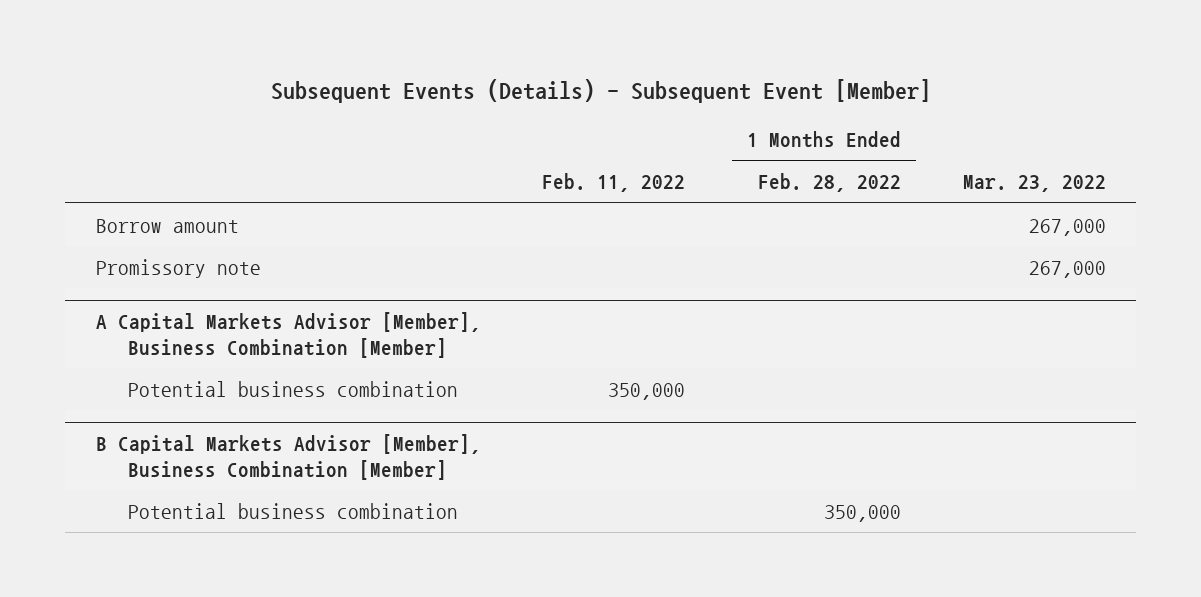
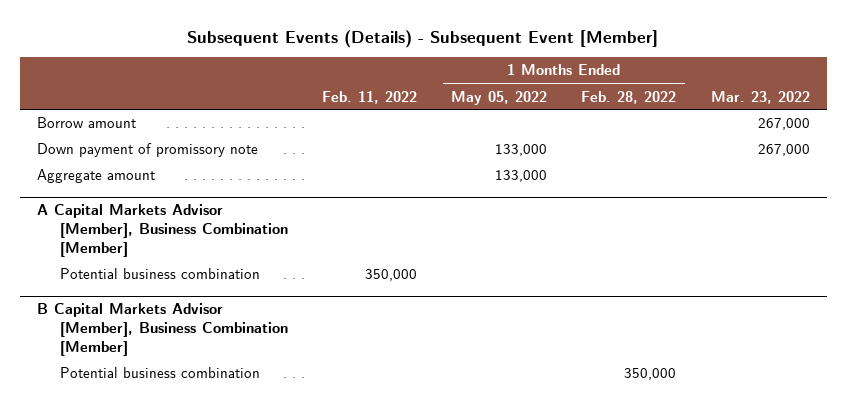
none -> [451,90,548,105] May 05, 2022
[95,258,261,278] Promissory note -> [37,143,259,158] Down payment of promissory note
none -> [37,169,156,184] Aggregate amount

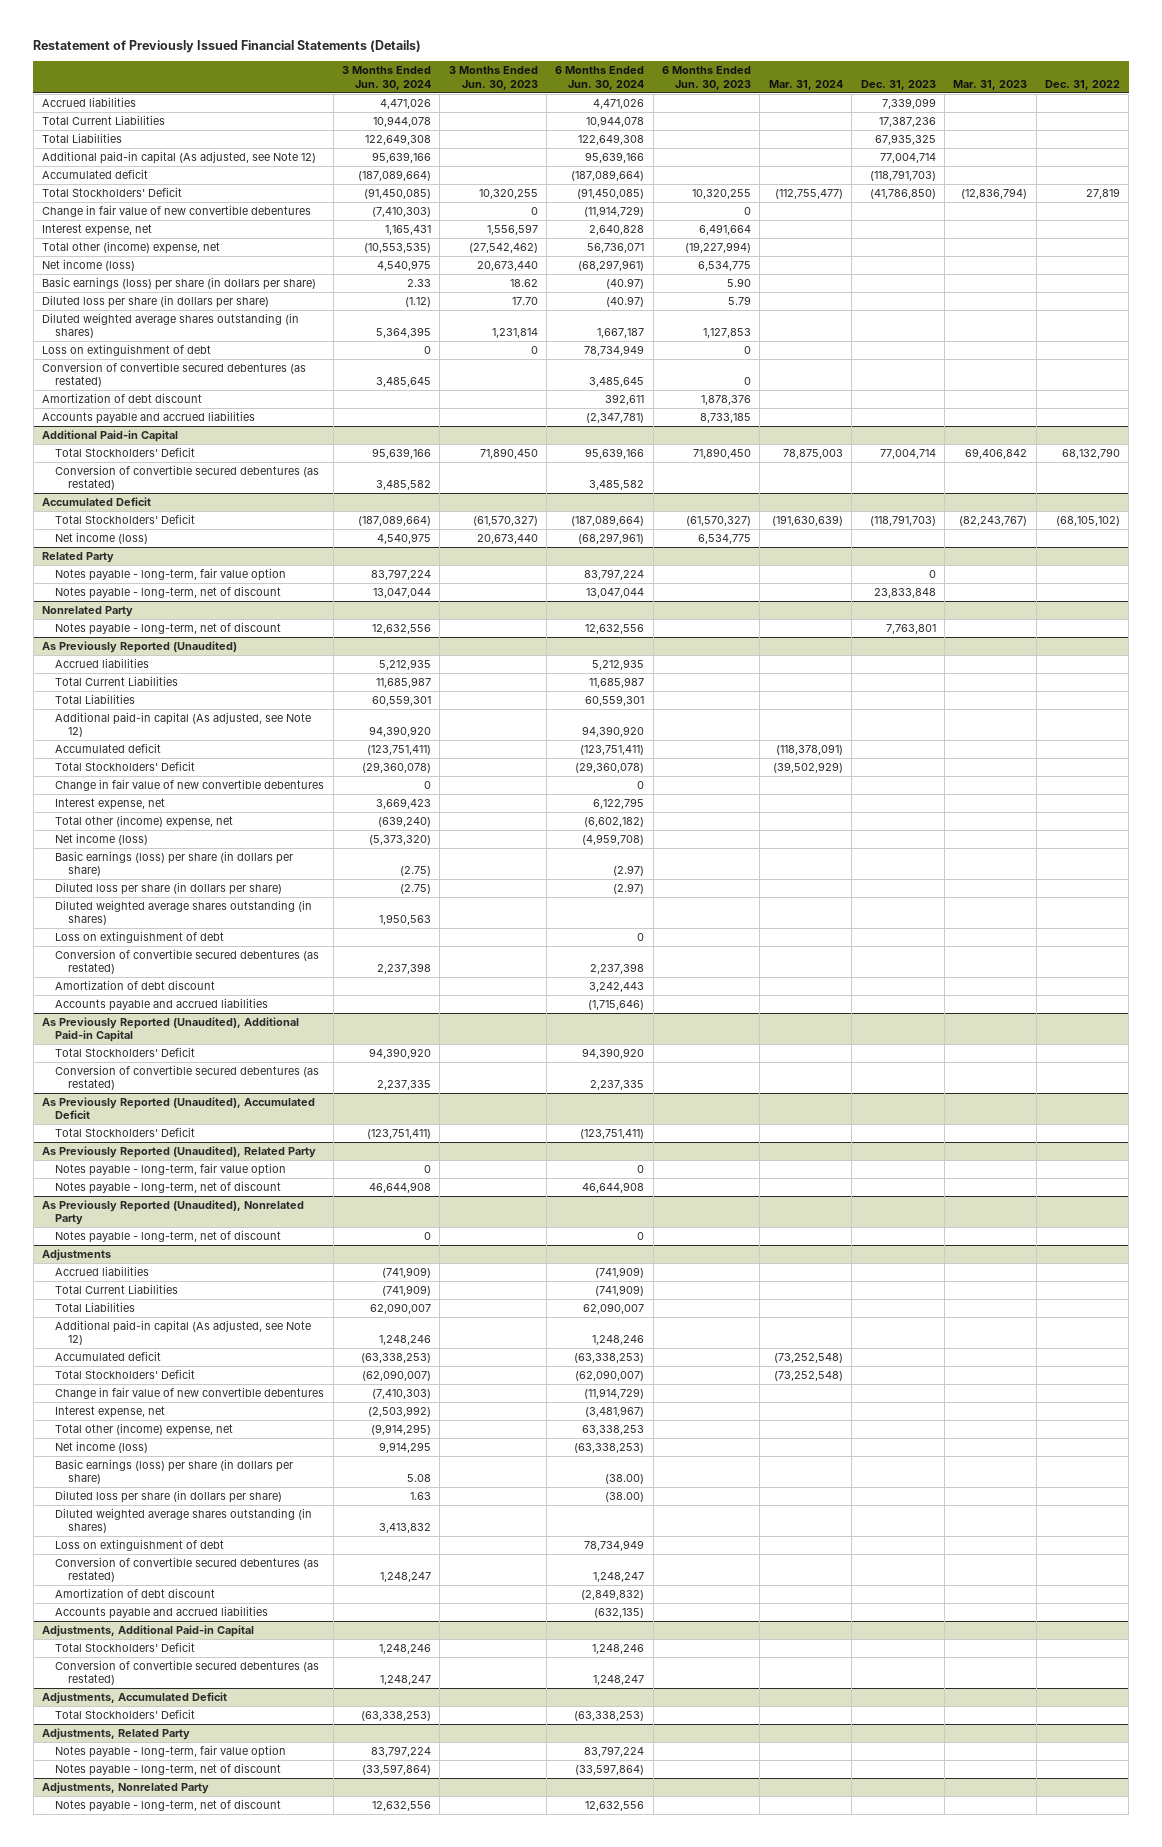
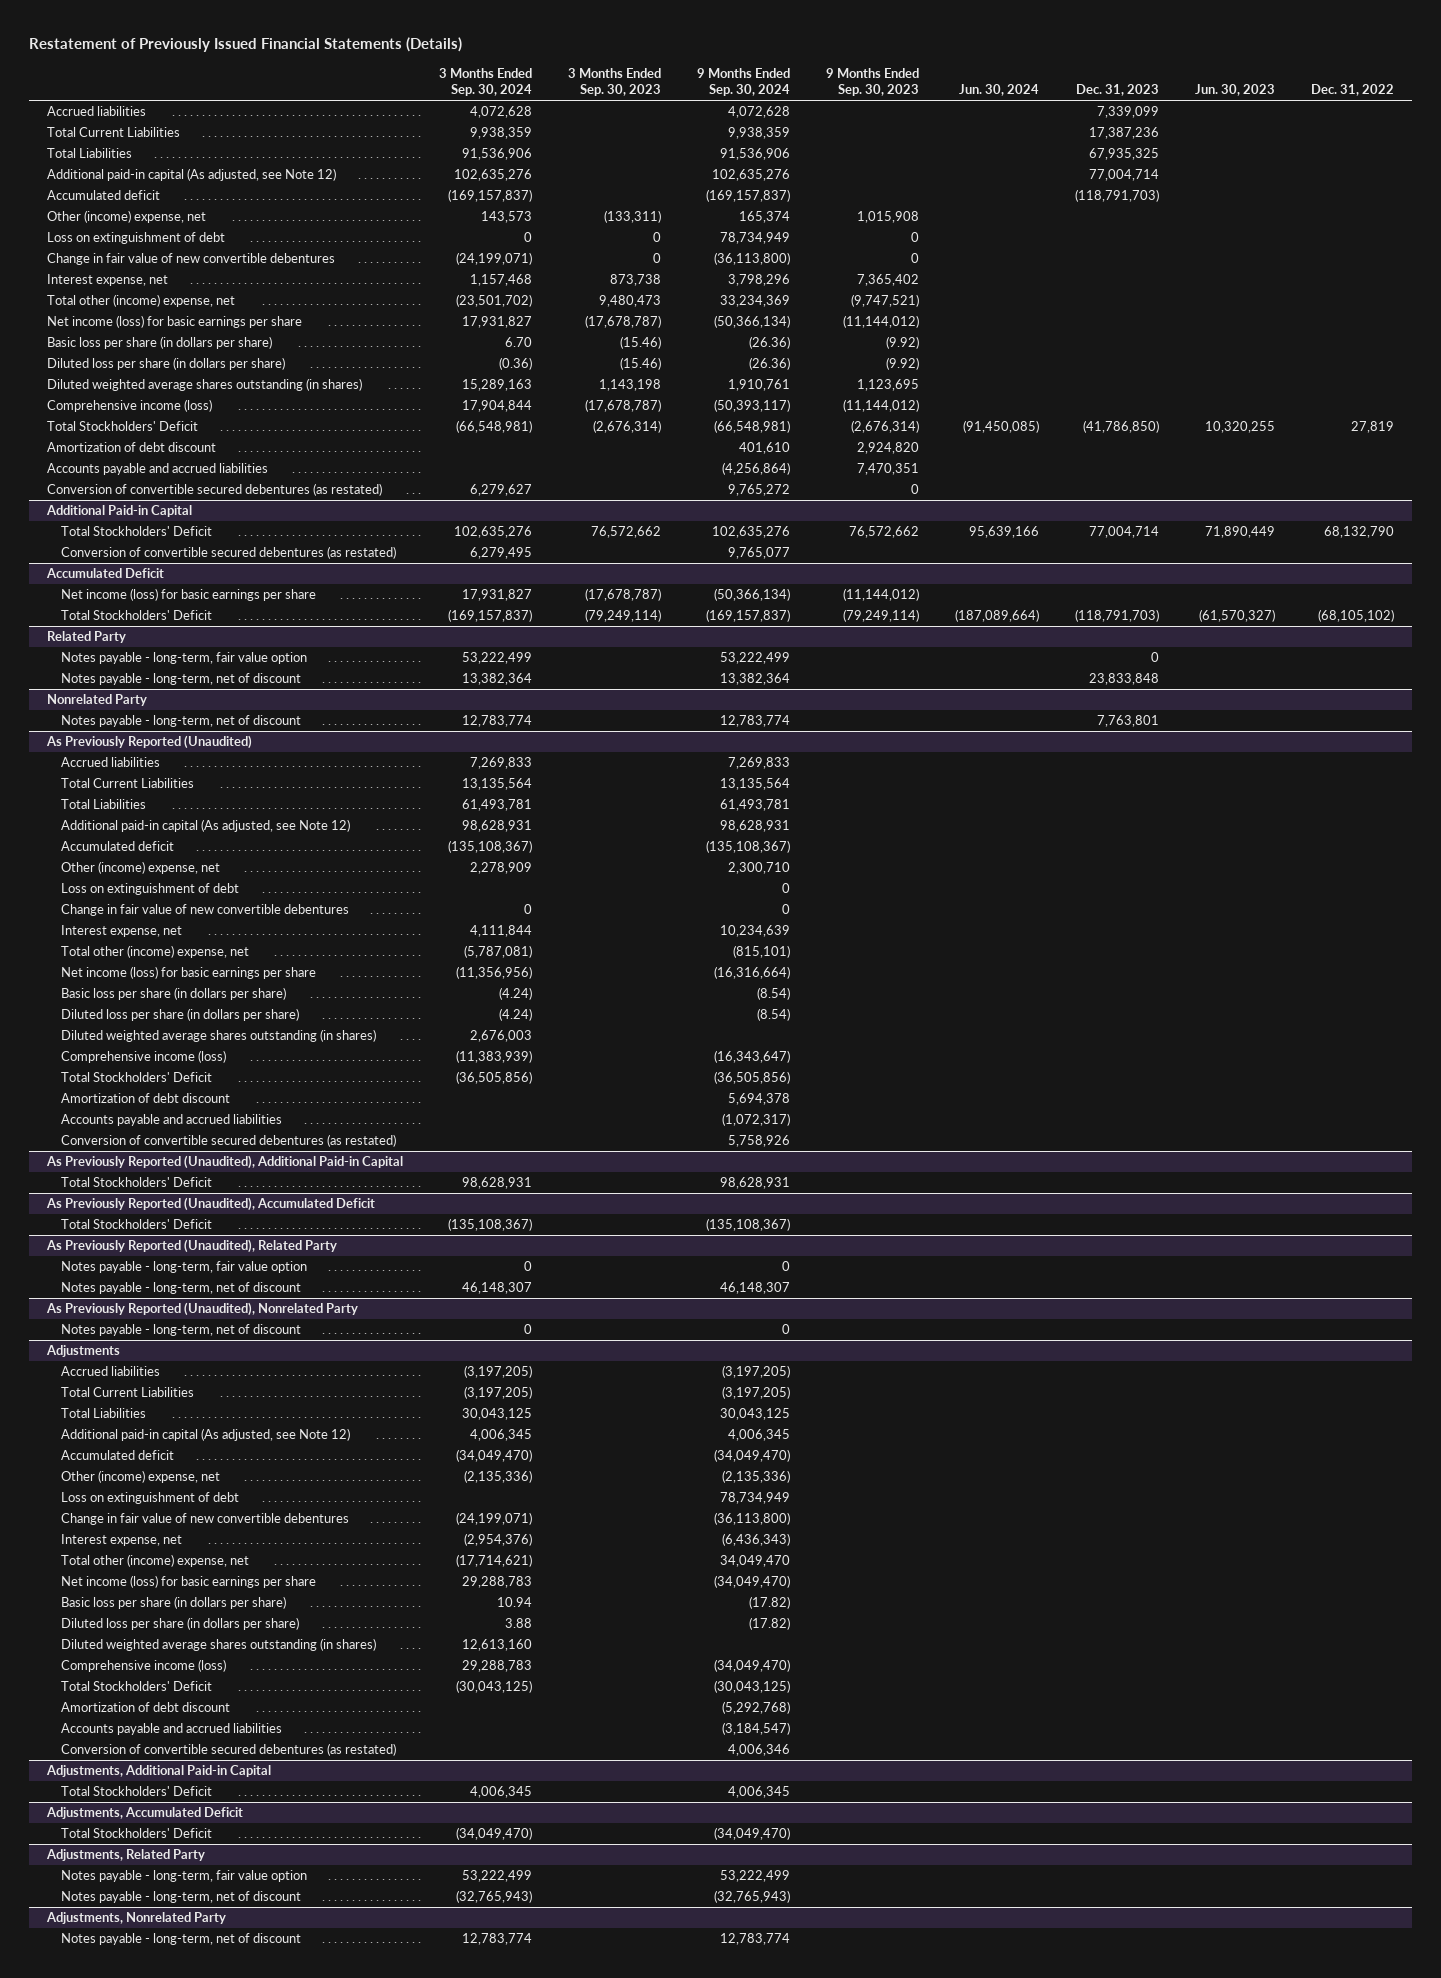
[341,66,431,90] 3 Months Ended Jun. 30, 2024 -> none
[448,66,538,90] 3 Months Ended Jun. 30, 2023 -> none
[555,66,645,90] 6 Months Ended Jun. 30, 2024 -> none
[662,66,752,90] 6 Months Ended Jun. 30, 2023 -> none
[768,79,843,90] Mar. 31, 2024 -> none
[953,79,1028,90] Mar. 31, 2023 -> none
none -> [439,67,533,97] 3 Months Ended Sep. 30, 2024
none -> [568,67,662,97] 3 Months Ended Sep. 30, 2023
none -> [697,67,791,97] 9 Months Ended Sep. 30, 2024
none -> [825,67,919,97] 9 Months Ended Sep. 30, 2023
none -> [958,84,1039,97] Jun. 30, 2024
none -> [1194,84,1275,97] Jun. 30, 2023
none -> [47,210,207,224] Other (income) expense, net
[42,344,212,357] Loss on extinguishment of debt -> [47,232,226,245] Loss on extinguishment of debt
[42,259,136,272] Net income (loss) -> [47,315,303,329] Net income (loss) for basic earnings per share
[42,277,317,291] Basic earnings (loss) per share (in dollars per share) -> [47,336,273,350] Basic loss per share (in dollars per share)
none -> [47,399,213,413] Comprehensive income (loss)
[42,187,183,198] Total Stockholders' Deficit -> [47,421,199,432] Total Stockholders' Deficit
[42,362,307,388] Conversion of convertible secured debentures (as restated) -> [47,483,383,497] Conversion of convertible secured debentures (as restated)
none -> [61,588,317,602] Net income (loss) for basic earnings per share
[55,532,149,545] Net income (loss) -> none
none -> [61,861,221,875] Other (income) expense, net
[55,931,225,944] Loss on extinguishment of debt -> [61,883,240,896] Loss on extinguishment of debt
[55,833,149,846] Net income (loss) -> [61,966,317,980] Net income (loss) for basic earnings per share
[55,851,294,877] Basic earnings (loss) per share (in dollars per share) -> [61,987,287,1001] Basic loss per share (in dollars per share)
none -> [61,1050,227,1064] Comprehensive income (loss)
[55,761,196,772] Total Stockholders' Deficit -> [61,1072,213,1083] Total Stockholders' Deficit
[55,949,320,975] Conversion of convertible secured debentures (as restated) -> [61,1134,397,1148] Conversion of convertible secured debentures (as restated)
[55,1065,320,1091] Conversion of convertible secured debentures (as restated) -> none
none -> [61,1470,221,1484] Other (income) expense, net
[55,1539,225,1552] Loss on extinguishment of debt -> [61,1492,240,1505] Loss on extinguishment of debt
[55,1441,149,1454] Net income (loss) -> [61,1575,317,1589] Net income (loss) for basic earnings per share
[55,1459,294,1485] Basic earnings (loss) per share (in dollars per share) -> [61,1596,287,1610] Basic loss per share (in dollars per share)
none -> [61,1659,227,1673] Comprehensive income (loss)
[55,1369,196,1380] Total Stockholders' Deficit -> [61,1681,213,1692] Total Stockholders' Deficit
[55,1557,320,1583] Conversion of convertible secured debentures (as restated) -> [61,1743,397,1757] Conversion of convertible secured debentures (as restated)
[55,1660,320,1686] Conversion of convertible secured debentures (as restated) -> none

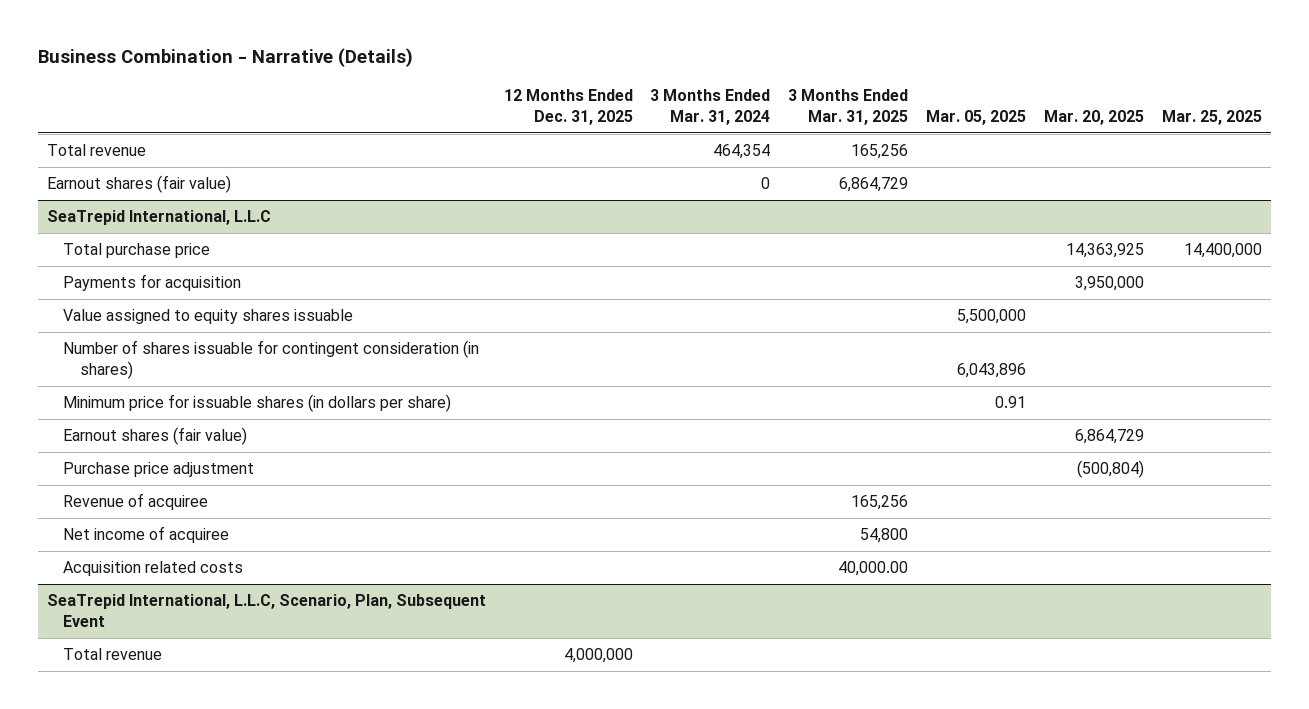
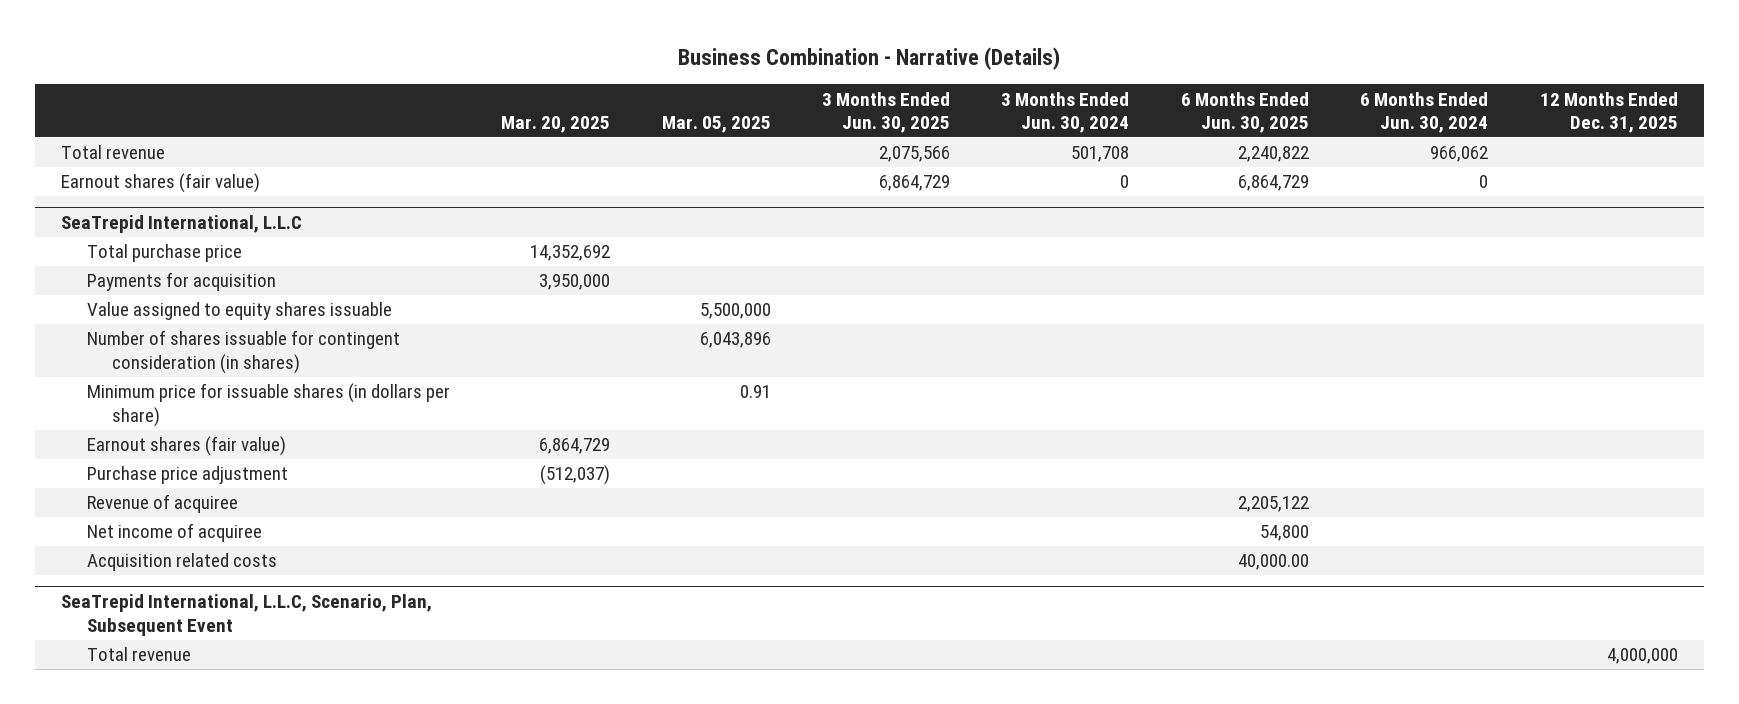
[650,89,771,126] 3 Months Ended Mar. 31, 2024 -> none
[788,89,909,126] 3 Months Ended Mar. 31, 2025 -> none
[1162,110,1263,126] Mar. 25, 2025 -> none
none -> [821,91,950,134] 3 Months Ended Jun. 30, 2025
none -> [1001,91,1130,134] 3 Months Ended Jun. 30, 2024
none -> [1180,91,1309,134] 6 Months Ended Jun. 30, 2025
none -> [1360,91,1489,134] 6 Months Ended Jun. 30, 2024
[1066,243,1145,259] 14,363,925 -> [530,245,611,262] 14,352,692
[1077,460,1145,479] (500,804) -> [540,465,611,486] (512,037)

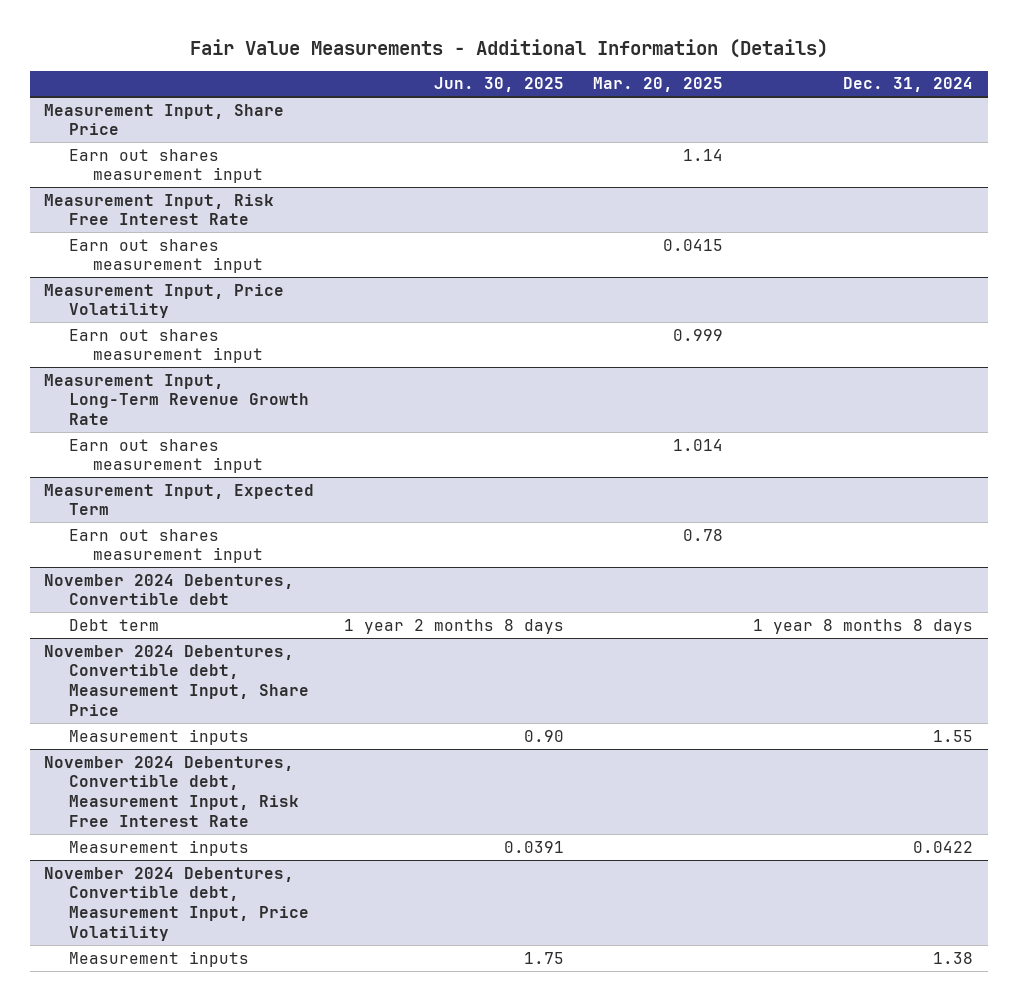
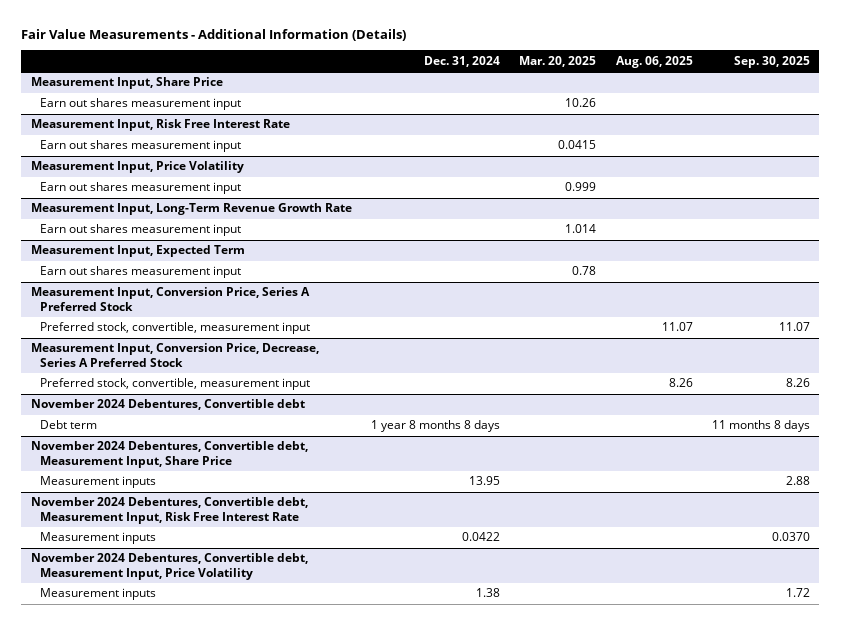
[433,77,564,93] Jun. 30, 2025 -> none
none -> [615,55,693,68] Aug. 06, 2025
none -> [733,55,810,68] Sep. 30, 2025
[683,148,724,161] 1.14 -> [565,98,597,108] 10.26
none -> [30,287,310,311] Measurement Input, Conversion Price, Series A Preferred Stock
none -> [39,322,310,335] Preferred stock, convertible, measurement input
none -> [30,343,319,367] Measurement Input, Conversion Price, Decrease, Series A Preferred Stock
none -> [39,378,310,391] Preferred stock, convertible, measurement input
[933,729,974,742] 1.55 -> [469,476,501,486] 13.95

